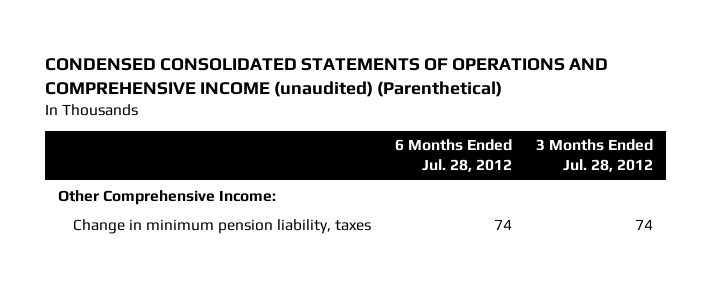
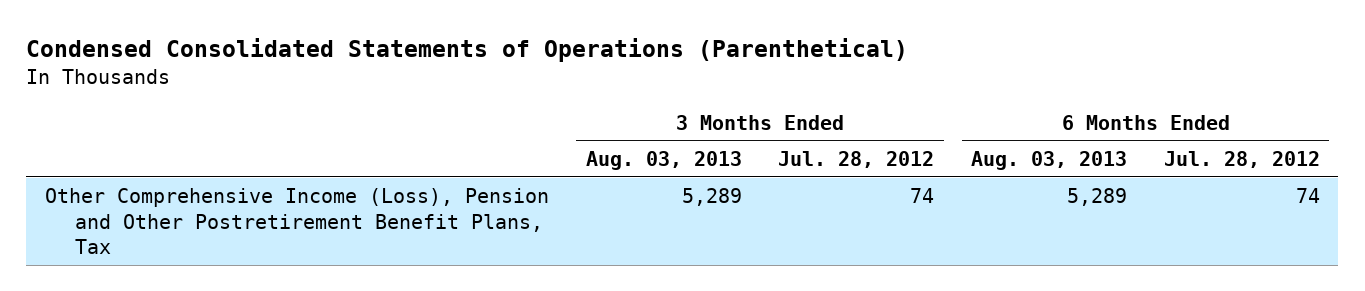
[45,57,609,97] CONDENSED CONSOLIDATED STATEMENTS OF OPERATIONS AND COMPREHENSIVE INCOME (unaudited) (Parenthetical) -> [26,38,909,63] Condensed Consolidated Statements of Operations (Parenthetical)
none -> [585,150,742,170] Aug. 03, 2013
none -> [971,150,1128,170] Aug. 03, 2013
[57,189,276,205] Other Comprehensive Income: -> none
[72,218,371,234] Change in minimum pension liability, taxes -> [44,188,549,254] Other Comprehensive Income (Loss), Pension and Other Postretirement Benefit Plans, Tax

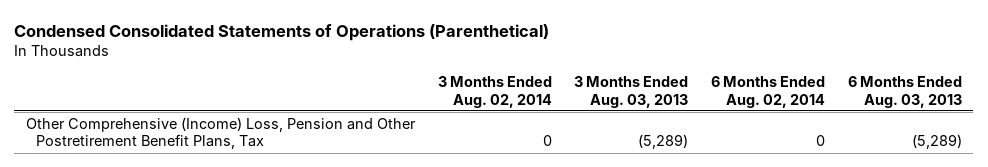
[778,150,935,168] Jul. 28, 2012 -> none
[1163,150,1320,168] Jul. 28, 2012 -> none
none -> [437,76,552,108] 3 Months Ended Aug. 02, 2014
none -> [711,76,826,108] 6 Months Ended Aug. 02, 2014
[44,188,549,254] Other Comprehensive Income (Loss), Pension and Other Postretirement Benefit Plans, Tax -> [25,116,416,150] Other Comprehensive (Income) Loss, Pension and Other Postretirement Benefit Plans, Tax
[681,188,742,207] 5,289 -> [638,134,689,150] (5,289)
[1067,188,1128,207] 5,289 -> [911,134,962,150] (5,289)

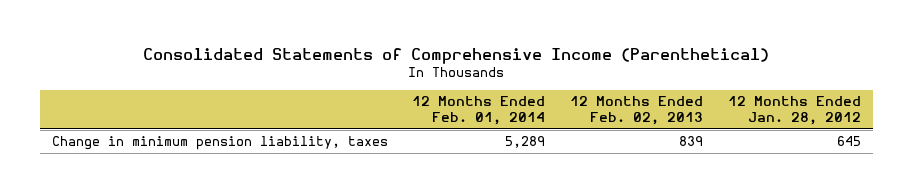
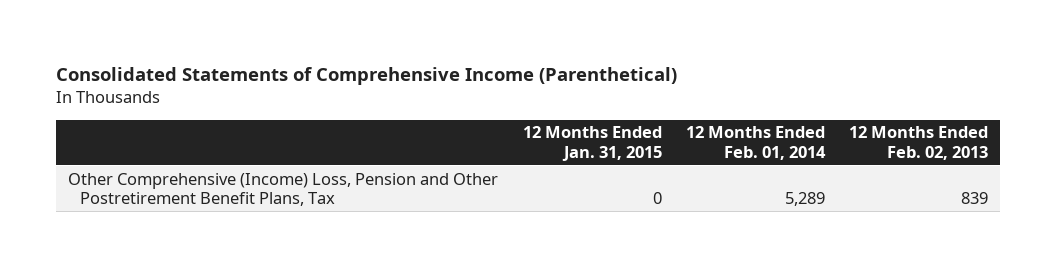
[727,96,861,125] 12 Months Ended Jan. 28, 2012 -> none
none -> [522,126,662,161] 12 Months Ended Jan. 31, 2015
[51,136,388,151] Change in minimum pension liability, taxes -> [68,172,499,206] Other Comprehensive (Income) Loss, Pension and Other Postretirement Benefit Plans, Tax

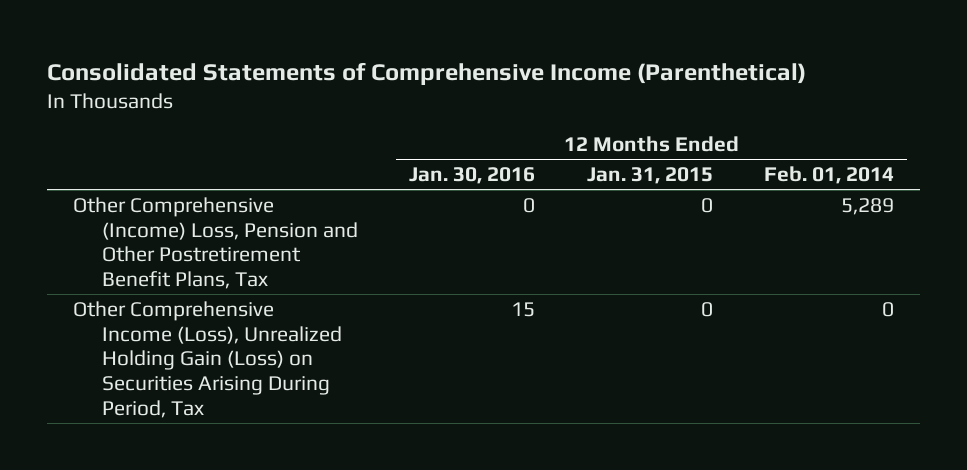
[849,126,989,160] 12 Months Ended Feb. 02, 2013 -> none
none -> [409,167,536,185] Jan. 30, 2016
none -> [72,300,342,418] Other Comprehensive Income (Loss), Unrealized Holding Gain (Loss) on Securities Arising During Period, Tax

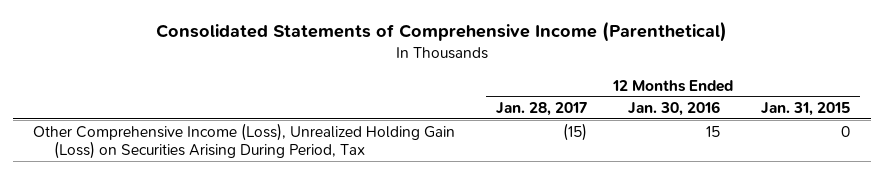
[764,166,895,185] Feb. 01, 2014 -> none
none -> [496,102,588,117] Jan. 28, 2017
[72,196,358,289] Other Comprehensive (Income) Loss, Pension and Other Postretirement Benefit Plans, Tax -> none

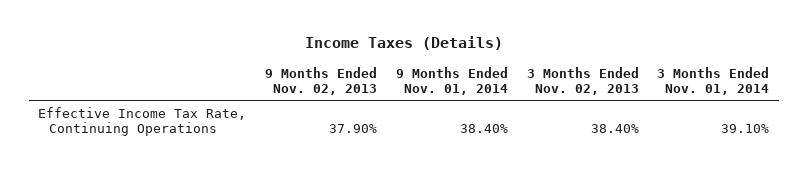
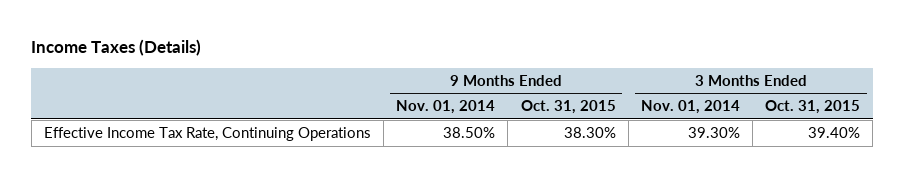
[264,66,377,95] 9 Months Ended Nov. 02, 2013 -> none
[526,66,639,95] 3 Months Ended Nov. 02, 2013 -> none
none -> [520,100,616,115] Oct. 31, 2015
none -> [765,100,861,115] Oct. 31, 2015
[459,123,508,133] 38.40% -> [443,126,496,138] 38.50%
[721,123,770,133] 39.10% -> [687,126,740,138] 39.30%

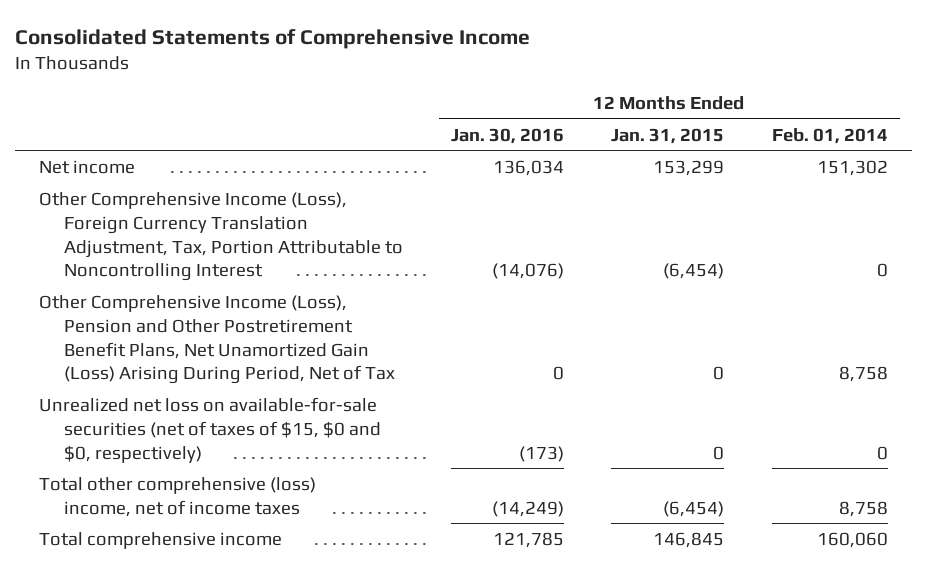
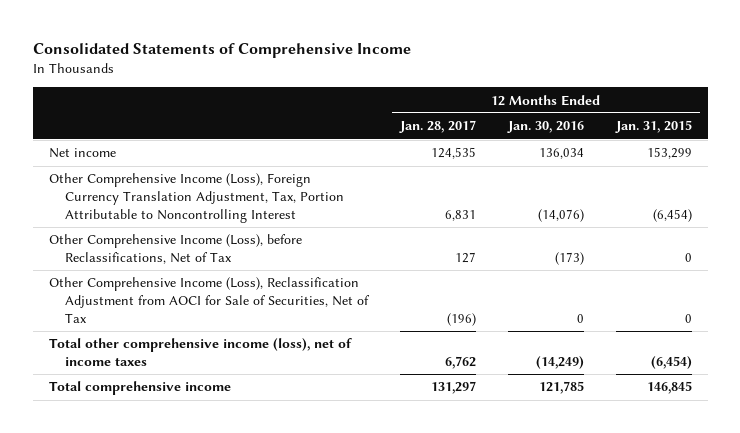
[771,127,888,144] Feb. 01, 2014 -> none
none -> [398,120,476,134] Jan. 28, 2017
[38,294,396,385] Other Comprehensive Income (Loss), Pension and Other Postretirement Benefit Plans, Net Unamortized Gain (Loss) Arising During Period, Net of Tax -> none
[38,396,382,463] Unrealized net loss on available-for-sale securities (net of taxes of $15, $0 and $0, respectively) -> [48,234,302,265] Other Comprehensive Income (Loss), before Reclassifications, Net of Tax
none -> [48,277,370,323] Other Comprehensive Income (Loss), Reclassification Adjustment from AOCI for Sale of Securities, Net of Tax
[38,476,316,517] Total other comprehensive (loss) income, net of income taxes -> [48,338,352,367] Total other comprehensive income (loss), net of income taxes

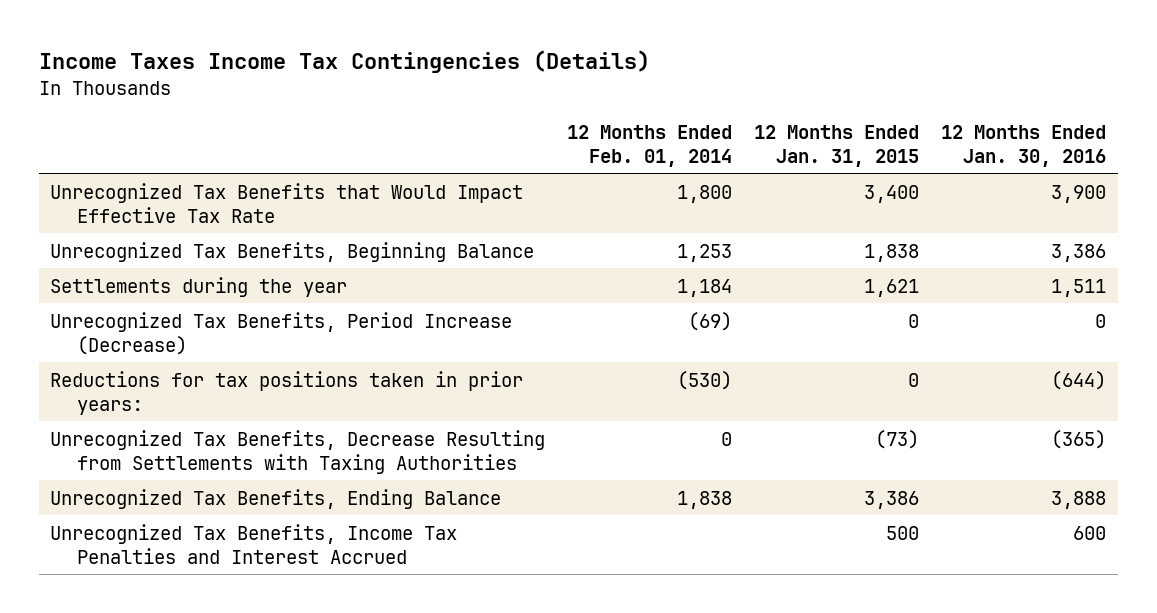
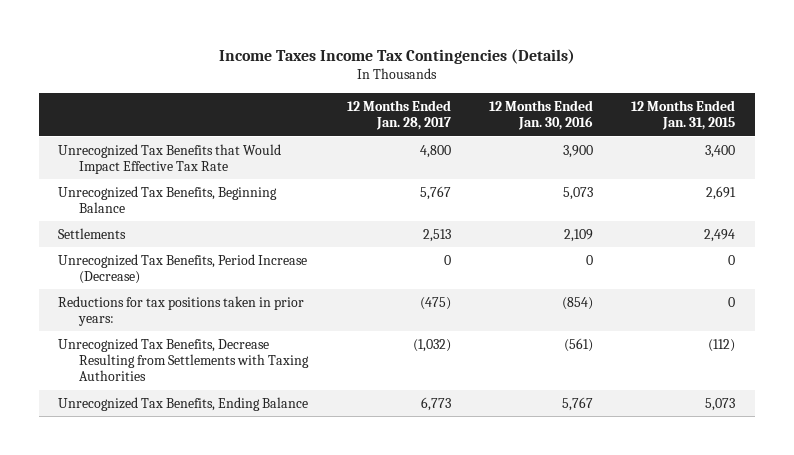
[567,124,733,167] 12 Months Ended Feb. 01, 2014 -> none
none -> [346,99,451,131] 12 Months Ended Jan. 28, 2017
[864,243,920,262] 1,838 -> [706,185,737,200] 2,691
[1051,243,1107,262] 3,386 -> [563,186,594,200] 5,073
[50,276,348,297] Settlements during the year -> [58,227,127,239] Settlements
[864,278,920,297] 1,621 -> [704,228,736,242] 2,494
[1051,278,1107,297] 1,511 -> [564,228,594,242] 2,109
[50,523,458,564] Unrecognized Tax Benefits, Income Tax Penalties and Interest Accrued -> none
[1051,370,1107,390] (644) -> [562,296,594,310] (854)
[875,429,920,449] (73) -> [708,338,736,352] (112)
[1051,429,1107,449] (365) -> [564,337,594,352] (561)
[864,490,920,509] 3,386 -> [705,397,736,411] 5,073
[1051,490,1107,509] 3,888 -> [562,396,594,411] 5,767

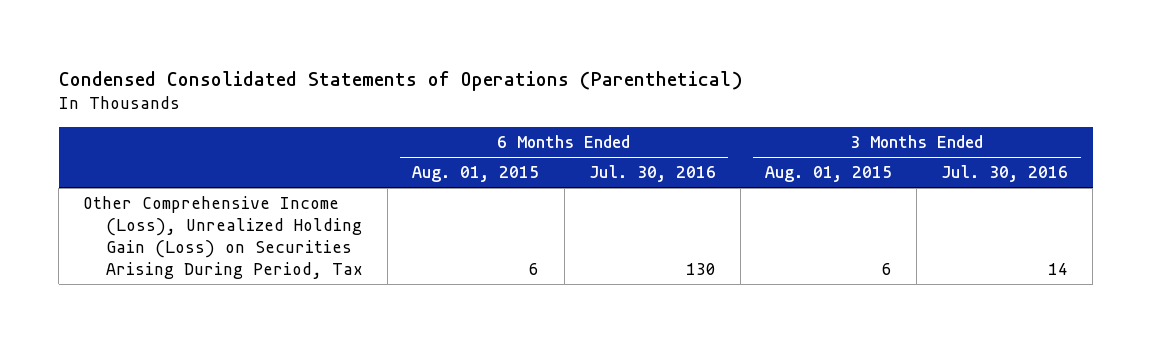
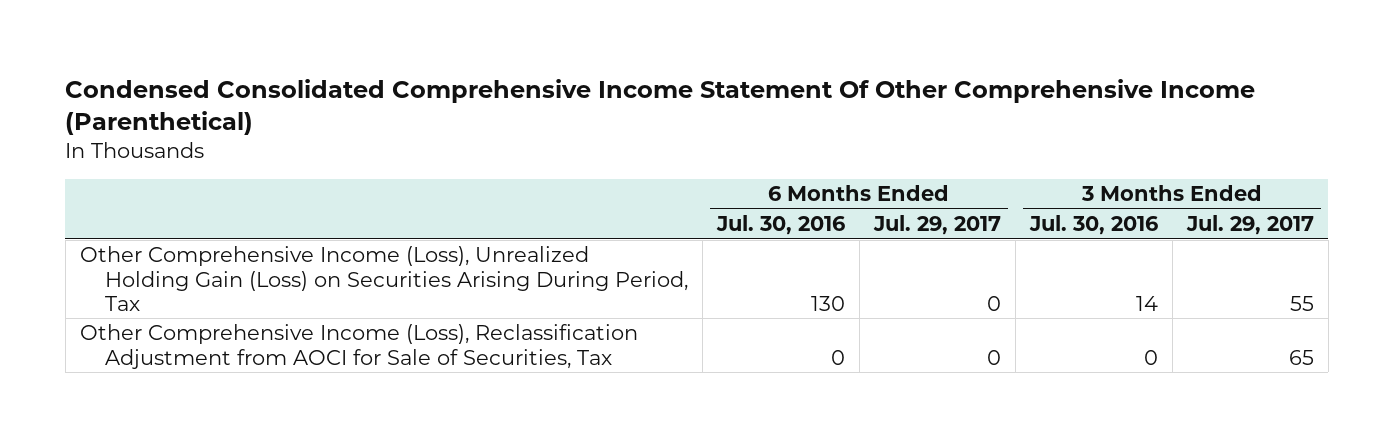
[58,70,743,91] Condensed Consolidated Statements of Operations (Parenthetical) -> [65,78,1256,136] Condensed Consolidated Comprehensive Income Statement Of Other Comprehensive Income (Parenthetical)
[412,166,540,183] Aug. 01, 2015 -> none
[764,166,892,183] Aug. 01, 2015 -> none
none -> [873,215,1002,236] Jul. 29, 2017
none -> [1185,215,1314,236] Jul. 29, 2017
none -> [79,324,638,369] Other Comprehensive Income (Loss), Reclassification Adjustment from AOCI for Sale of Securities, Tax

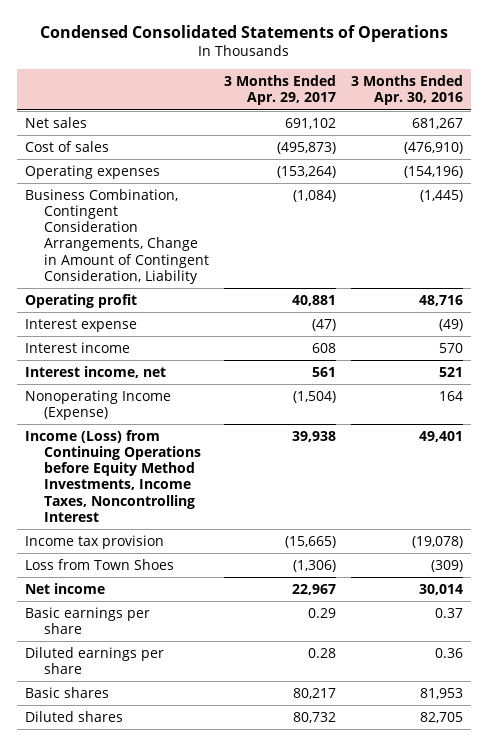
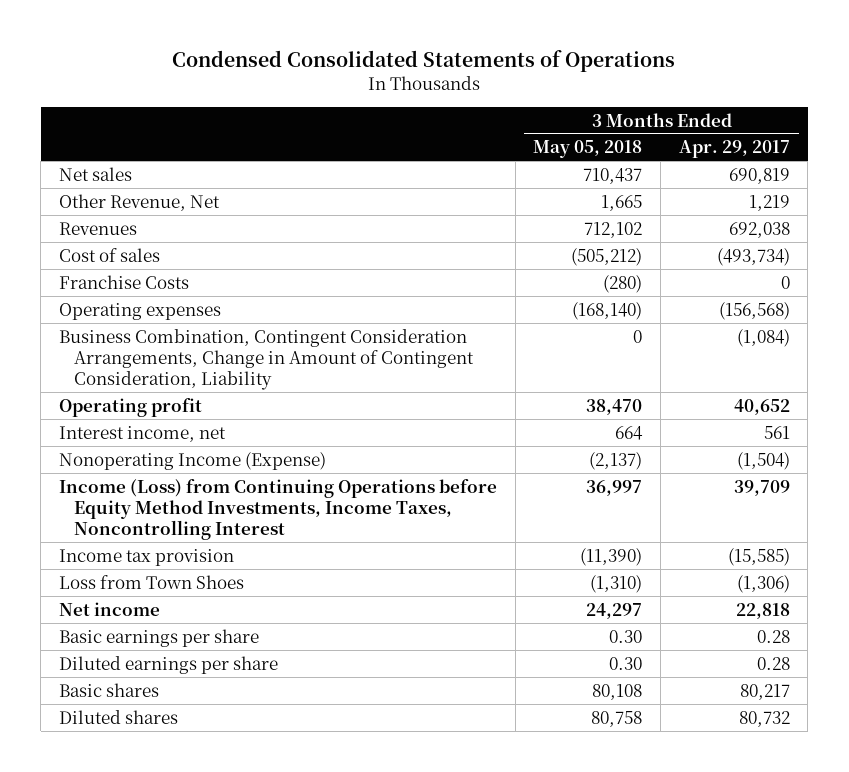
[351,75,464,106] 3 Months Ended Apr. 30, 2016 -> none
none -> [533,140,643,159] May 05, 2018
[285,117,337,129] 691,102 -> [728,167,790,184] 690,819
none -> [59,193,221,211] Other Revenue, Net
none -> [59,221,138,235] Revenues
[277,141,337,154] (495,873) -> [716,247,790,266] (493,734)
none -> [59,274,190,289] Franchise Costs
[277,165,337,178] (153,264) -> [718,301,790,320] (156,568)
[24,318,137,332] Interest expense -> none
[24,341,130,353] Interest income -> none
[292,294,337,306] 40,881 -> [733,398,790,415] 40,652
[292,430,337,442] 39,938 -> [733,479,790,496] 39,709
[285,535,337,548] (15,665) -> [727,547,790,566] (15,585)
[292,583,337,595] 22,967 -> [735,602,790,619] 22,818
[308,607,337,618] 0.29 -> [756,629,790,643] 0.28

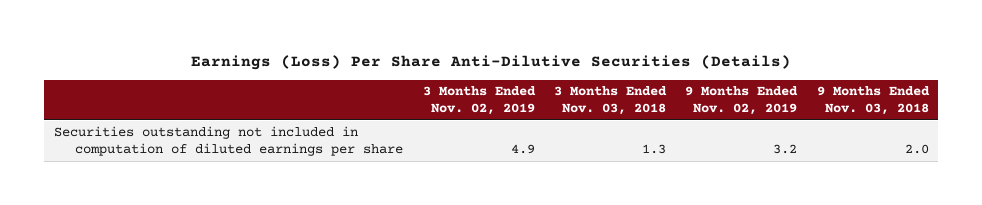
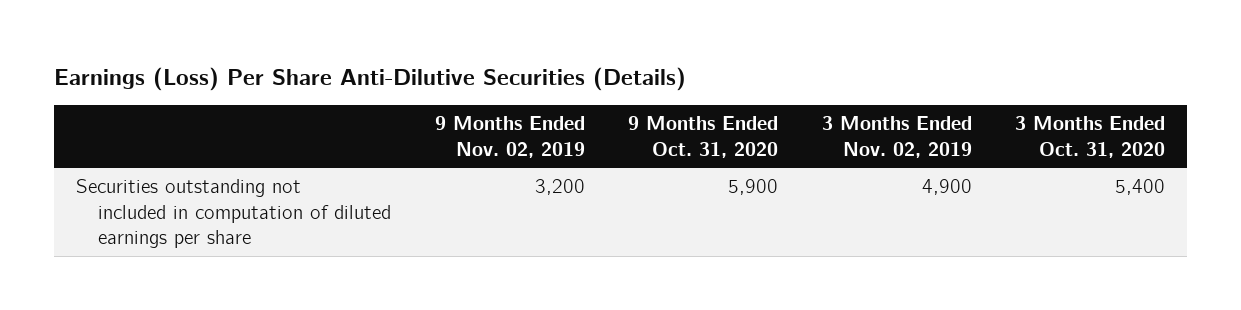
[553,86,667,116] 3 Months Ended Nov. 03, 2018 -> none
[816,86,930,116] 9 Months Ended Nov. 03, 2018 -> none
none -> [628,115,779,158] 9 Months Ended Oct. 31, 2020
none -> [1015,115,1166,158] 3 Months Ended Oct. 31, 2020
[510,144,535,155] 4.9 -> [921,179,972,196] 4,900
[773,144,798,155] 3.2 -> [534,179,585,196] 3,200

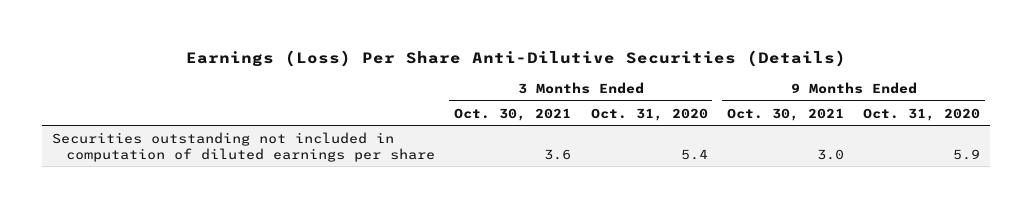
[434,115,585,158] 9 Months Ended Nov. 02, 2019 -> none
[821,115,972,158] 3 Months Ended Nov. 02, 2019 -> none
none -> [454,107,572,121] Oct. 30, 2021
none -> [727,107,845,121] Oct. 30, 2021
[728,179,779,196] 5,900 -> [953,148,981,160] 5.9
[1115,179,1166,196] 5,400 -> [680,148,708,160] 5.4

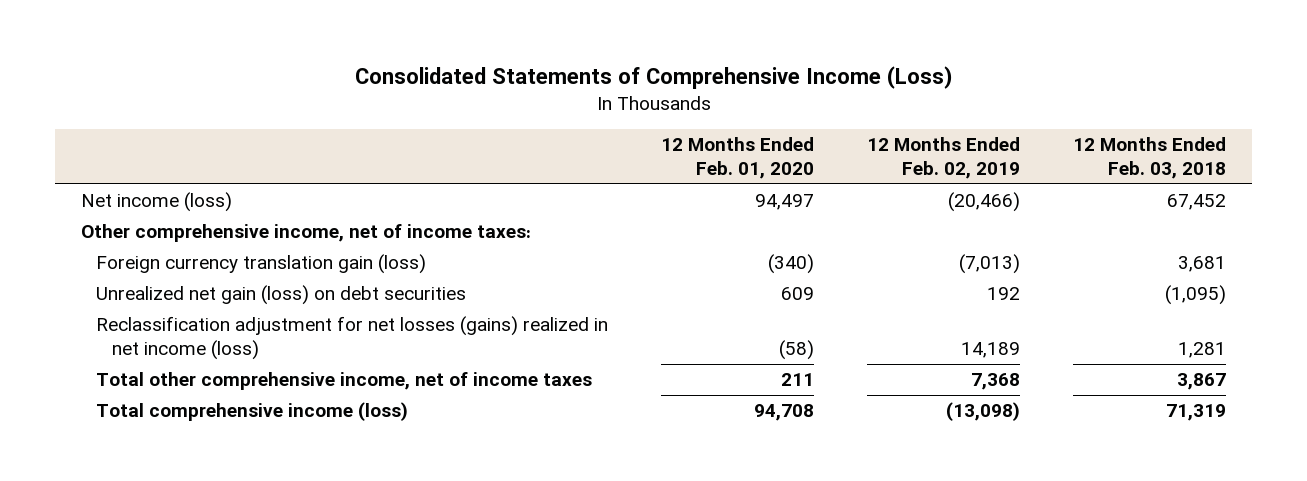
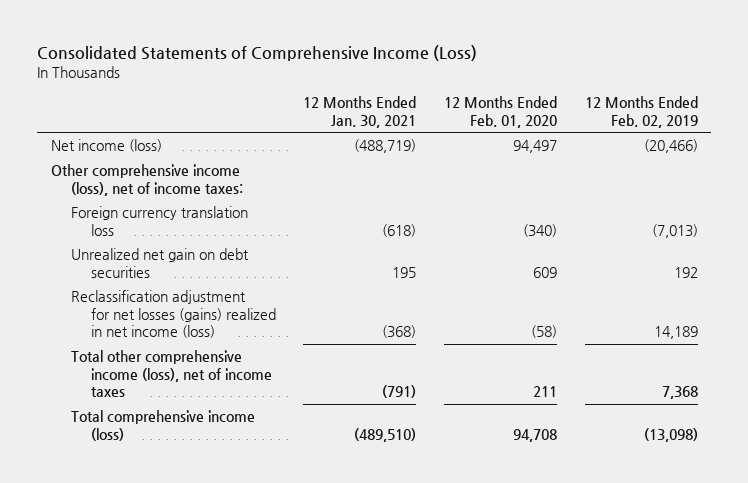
[1072,137,1226,180] 12 Months Ended Feb. 03, 2018 -> none
none -> [303,96,417,128] 12 Months Ended Jan. 30, 2021
[81,224,532,243] Other comprehensive income, net of income taxes: -> [50,164,243,196] Other comprehensive income (loss), net of income taxes:
[96,254,427,275] Foreign currency translation gain (loss) -> [70,206,248,236] Foreign currency translation loss
[96,285,467,306] Unrealized net gain (loss) on debt securities -> [70,248,249,278] Unrealized net gain on debt securities
[96,372,593,391] Total other comprehensive income, net of income taxes -> [70,350,272,397] Total other comprehensive income (loss), net of income taxes

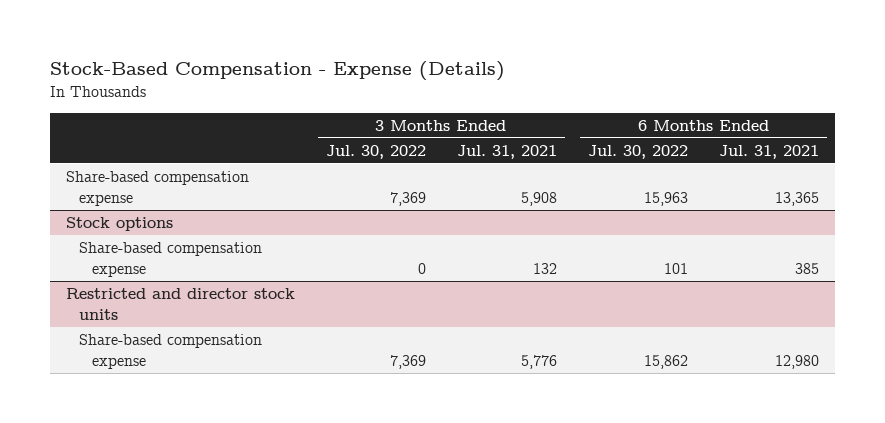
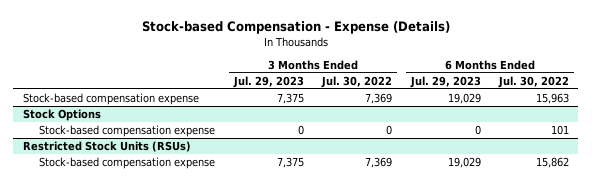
[50,60,506,81] Stock-Based Compensation - Expense (Details) -> [141,20,450,34] Stock-based Compensation - Expense (Details)
[456,144,557,159] Jul. 31, 2021 -> none
[719,144,820,159] Jul. 31, 2021 -> none
none -> [232,75,304,88] Jul. 29, 2023
none -> [409,75,481,88] Jul. 29, 2023
[65,171,249,206] Share-based compensation expense -> [22,93,199,106] Stock-based compensation expense
[65,217,173,232] Stock options -> [22,109,101,122] Stock Options
[78,242,262,277] Share-based compensation expense -> [39,125,216,138] Stock-based compensation expense
[65,288,295,320] Restricted and director stock units -> [22,141,191,153] Restricted Stock Units (RSUs)
[78,334,262,369] Share-based compensation expense -> [39,157,216,170] Stock-based compensation expense

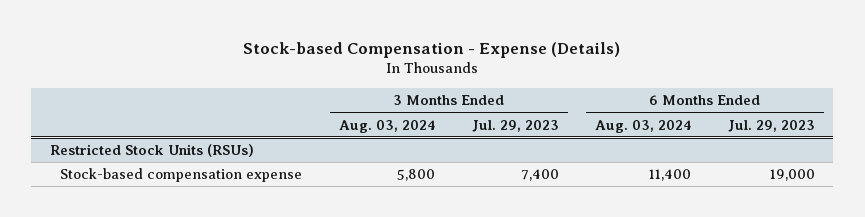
[321,75,393,88] Jul. 30, 2022 -> none
[497,75,569,88] Jul. 30, 2022 -> none
none -> [339,119,436,133] Aug. 03, 2024
none -> [595,119,692,133] Aug. 03, 2024
[22,93,199,106] Stock-based compensation expense -> none
[22,109,101,122] Stock Options -> none
[39,125,216,138] Stock-based compensation expense -> none
[276,157,304,169] 7,375 -> [520,169,559,182] 7,400
[447,157,481,169] 19,029 -> [769,169,815,182] 19,000

